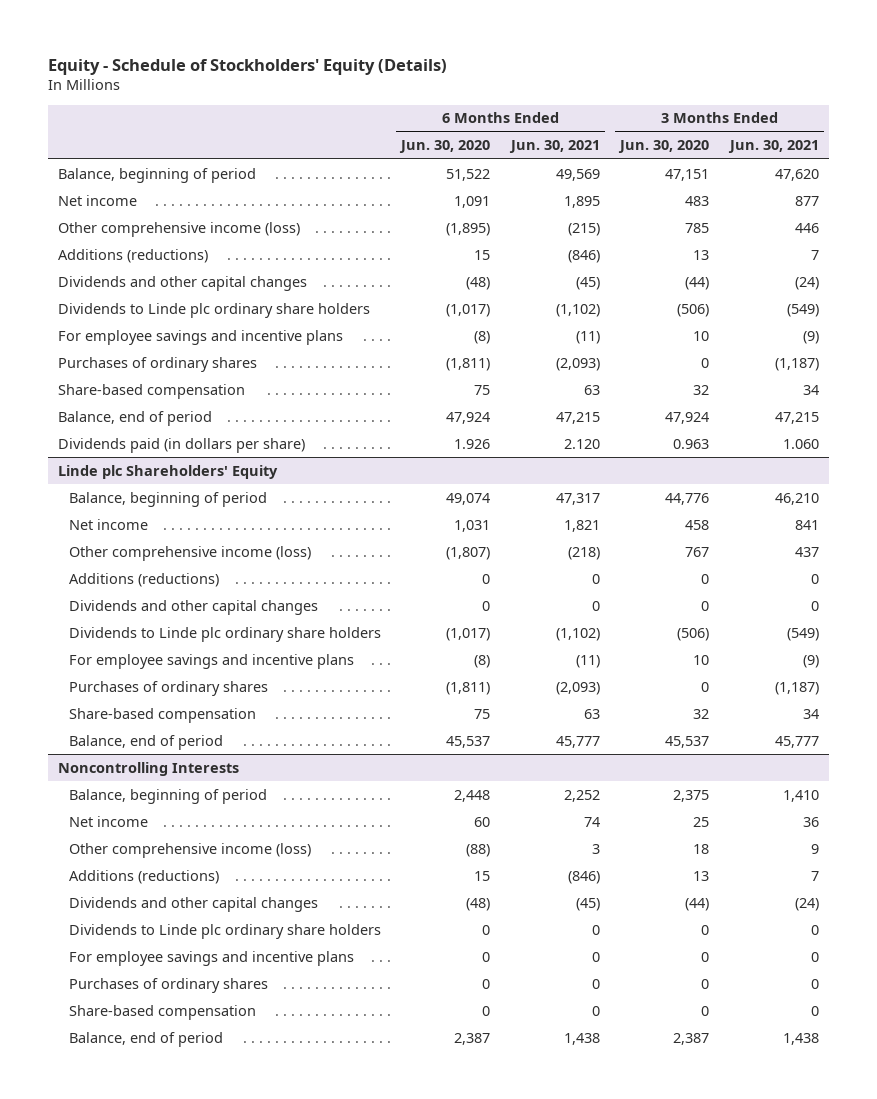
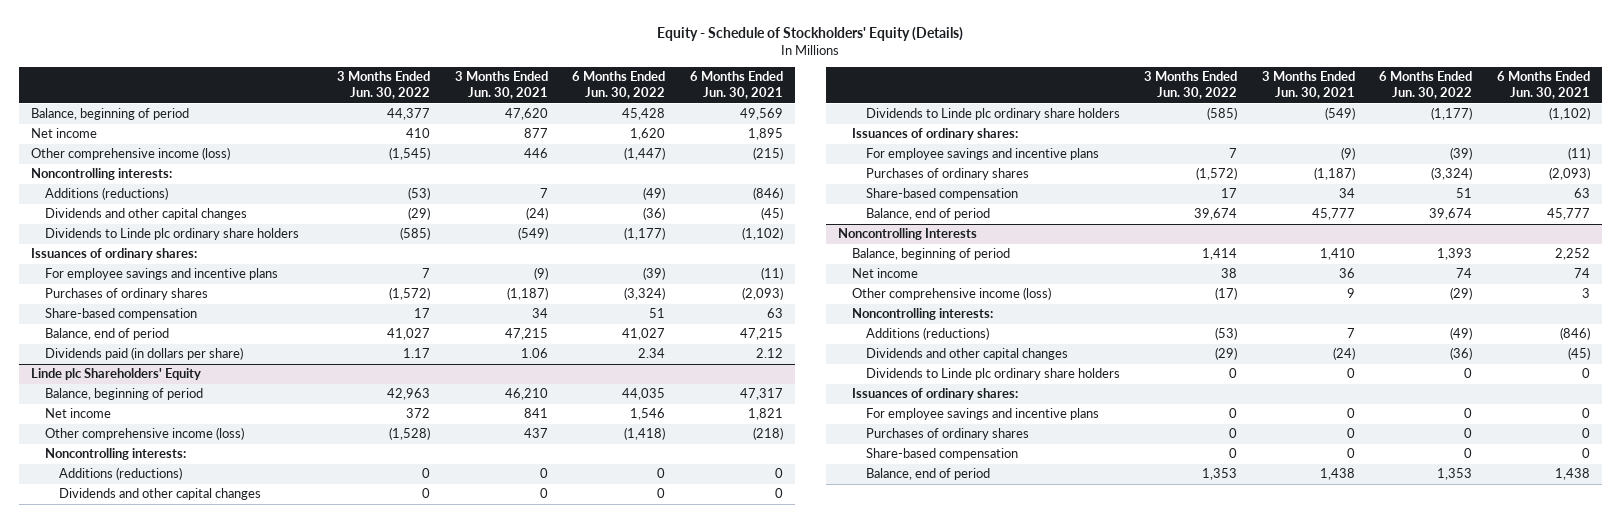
[399,140,491,154] Jun. 30, 2020 -> none
[618,140,710,154] Jun. 30, 2020 -> none
none -> [337,71,431,100] 3 Months Ended Jun. 30, 2022
none -> [572,71,666,100] 6 Months Ended Jun. 30, 2022
none -> [31,168,173,181] Noncontrolling interests:
none -> [31,248,198,261] Issuances of ordinary shares:
[563,438,600,449] 2.120 -> [755,348,783,359] 2.12
[783,438,820,449] 1.060 -> [520,348,548,359] 1.06
none -> [45,448,187,461] Noncontrolling interests:
none -> [851,128,1018,141] Issuances of ordinary shares:
none -> [851,308,993,321] Noncontrolling interests:
none -> [851,388,1018,401] Issuances of ordinary shares:

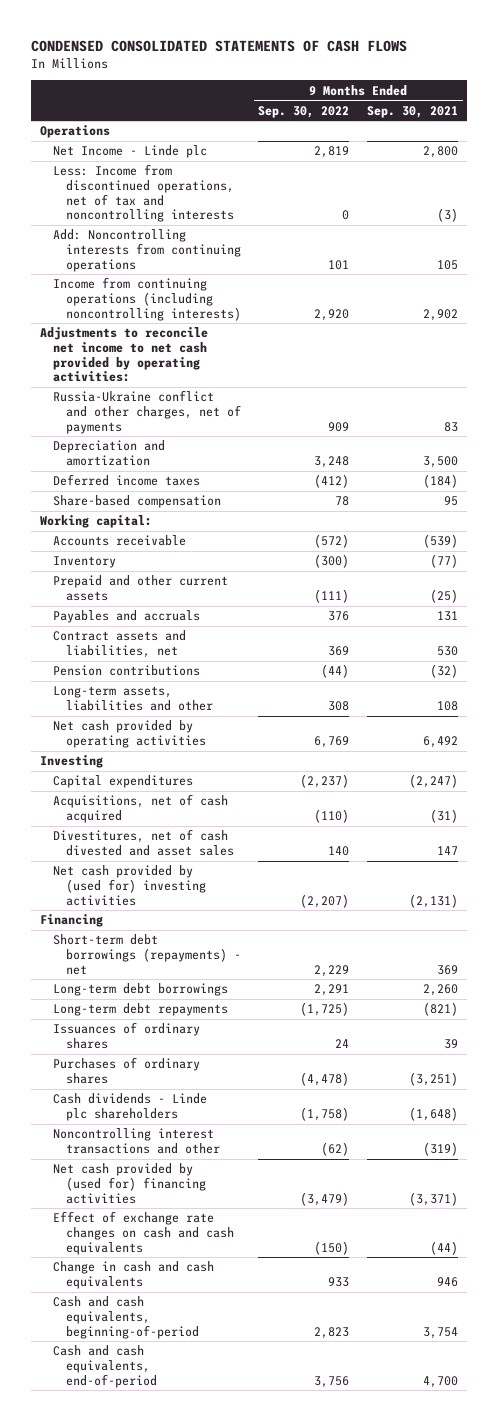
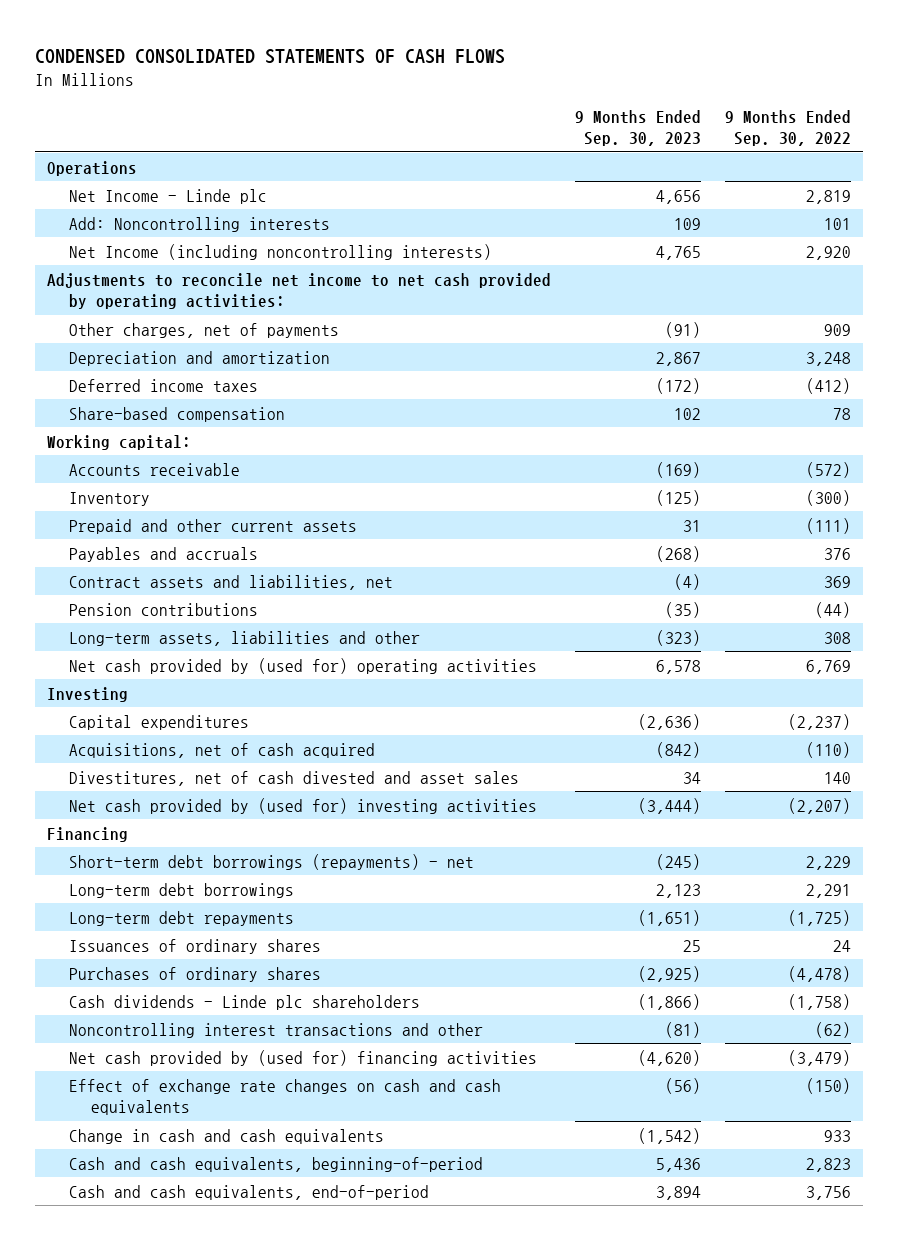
[367,105,459,118] Sep. 30, 2021 -> none
none -> [575,109,702,147] 9 Months Ended Sep. 30, 2023
[52,164,234,223] Less: Income from discontinued operations, net of tax and noncontrolling interests -> none
[52,229,241,272] Add: Noncontrolling interests from continuing operations -> [68,216,330,232] Add: Noncontrolling interests
[52,277,241,321] Income from continuing operations (including noncontrolling interests) -> [68,243,492,260] Net Income (including noncontrolling interests)
[52,390,241,434] Russia-Ukraine conflict and other charges, net of payments -> [68,322,339,338] Other charges, net of payments
[52,720,206,749] Net cash provided by operating activities -> [68,657,537,674] Net cash provided by (used for) operating activities

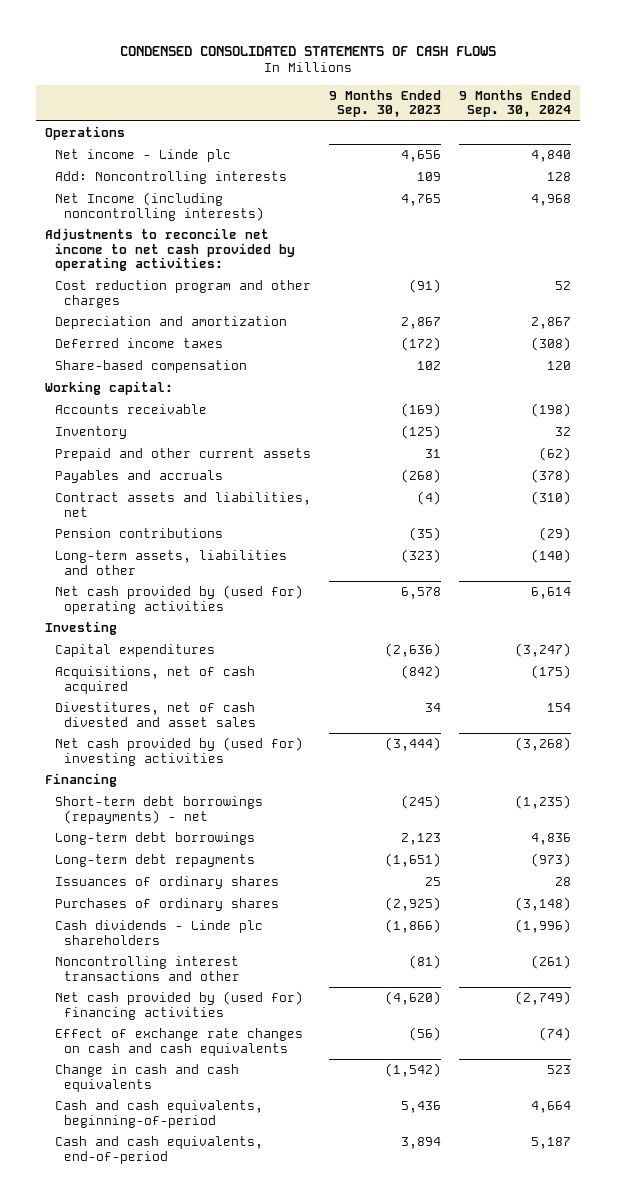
[725,109,852,147] 9 Months Ended Sep. 30, 2022 -> none
none -> [459,89,572,118] 9 Months Ended Sep. 30, 2024
[68,188,267,204] Net Income - Linde plc -> [54,149,231,163] Net income - Linde plc
[68,322,339,338] Other charges, net of payments -> [54,280,311,308] Cost reduction program and other charges

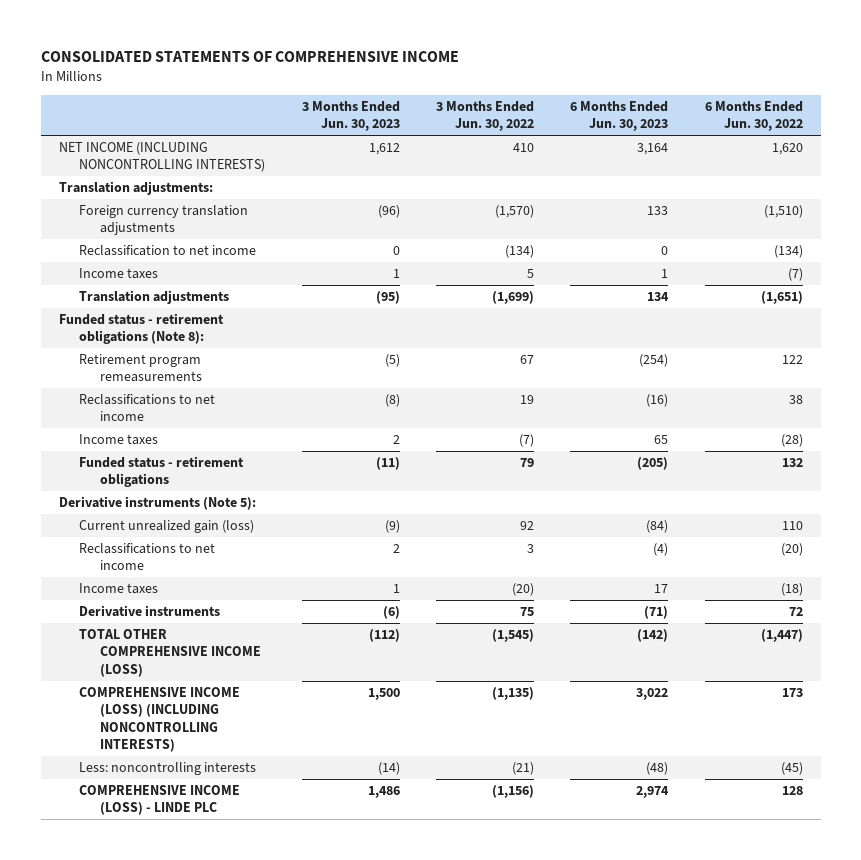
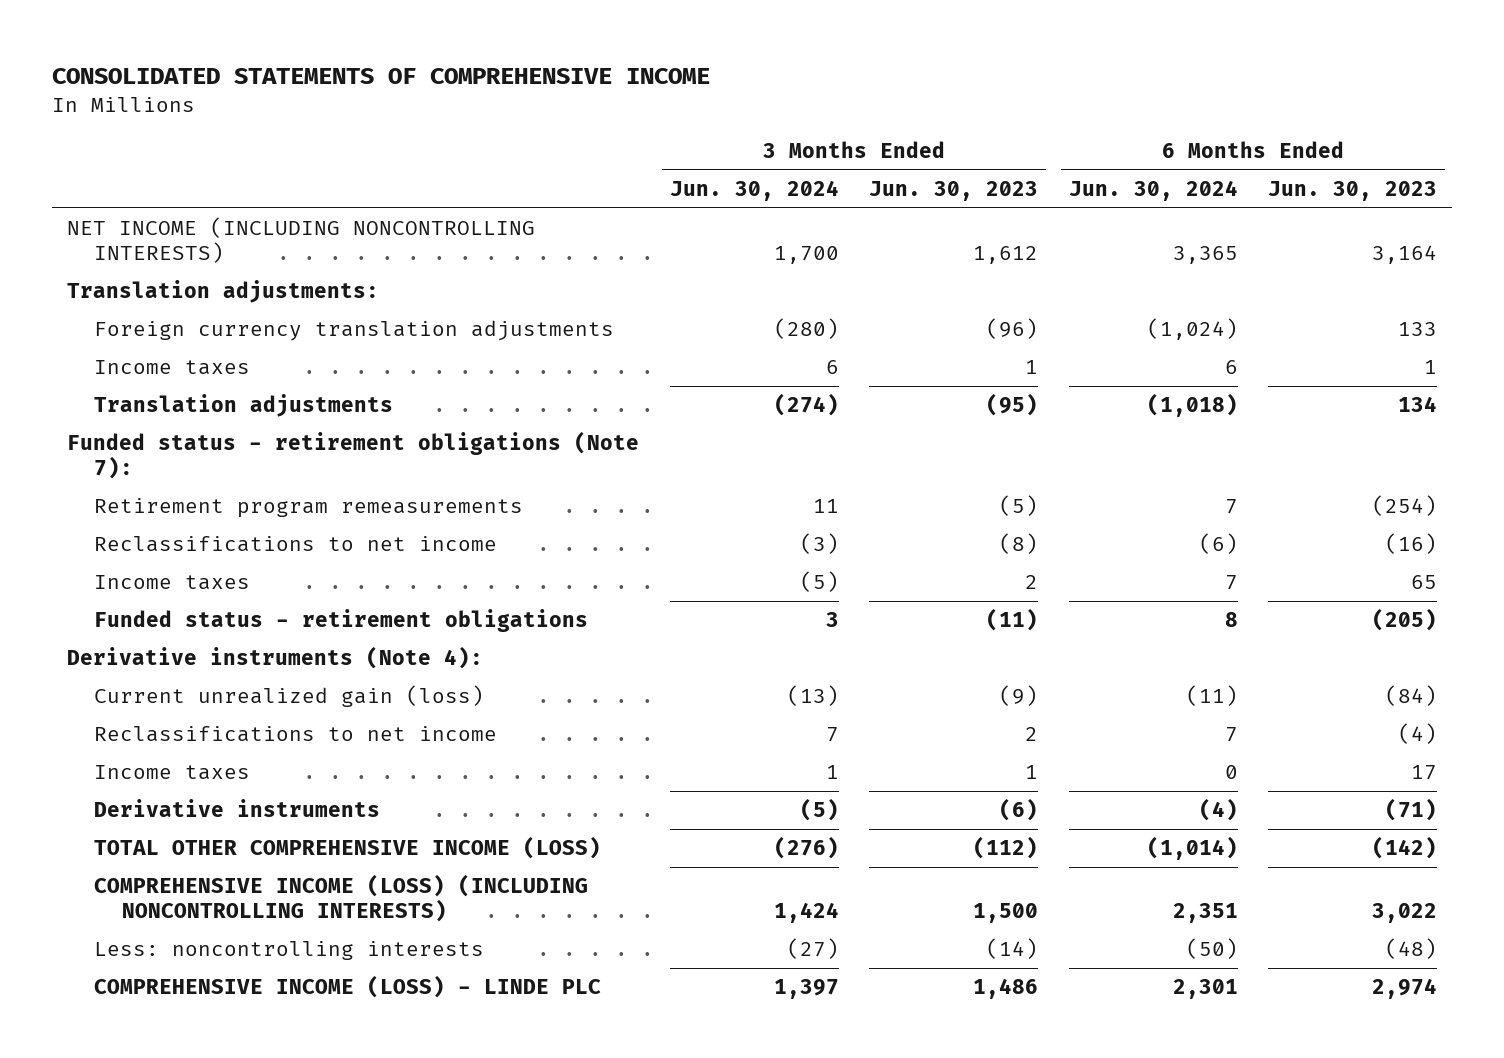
[435,100,534,131] 3 Months Ended Jun. 30, 2022 -> none
[704,100,803,131] 6 Months Ended Jun. 30, 2022 -> none
none -> [669,179,839,201] Jun. 30, 2024
none -> [1068,179,1238,201] Jun. 30, 2024
[79,245,257,257] Reclassification to net income -> none
[58,313,224,345] Funded status - retirement obligations (Note 8): -> [67,431,640,479] Funded status - retirement obligations (Note 7):
[58,496,256,511] Derivative instruments (Note 5): -> [67,646,484,670] Derivative instruments (Note 4):

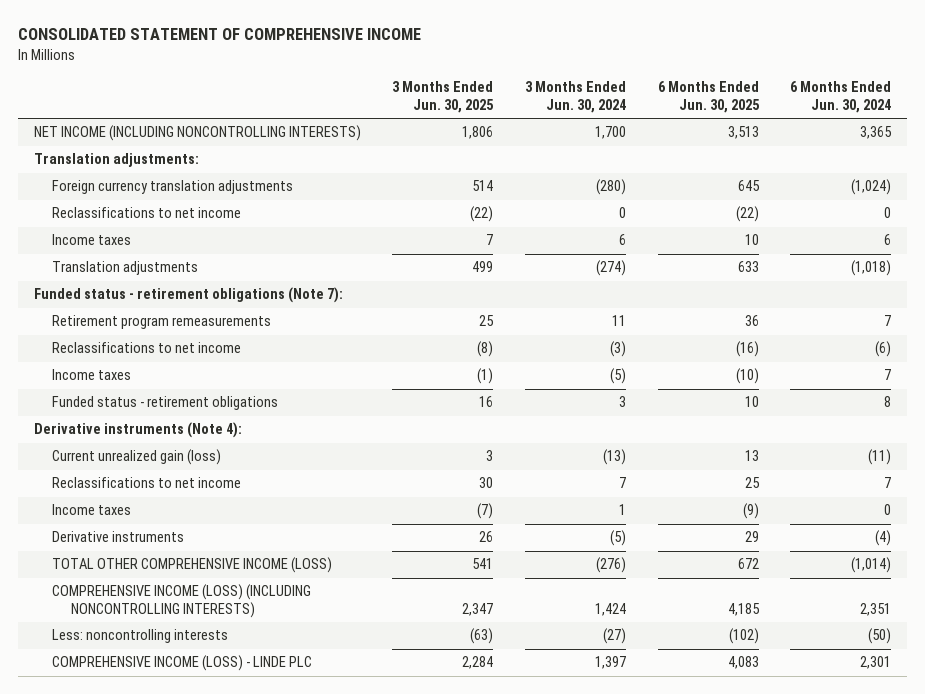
[52,67,711,84] CONSOLIDATED STATEMENTS OF COMPREHENSIVE INCOME -> [17,28,421,41] CONSOLIDATED STATEMENT OF COMPREHENSIVE INCOME
[869,180,1039,201] Jun. 30, 2023 -> none
[1267,180,1437,201] Jun. 30, 2023 -> none
none -> [392,81,495,113] 3 Months Ended Jun. 30, 2025
none -> [657,81,760,113] 6 Months Ended Jun. 30, 2025
none -> [52,207,242,219] Reclassifications to net income

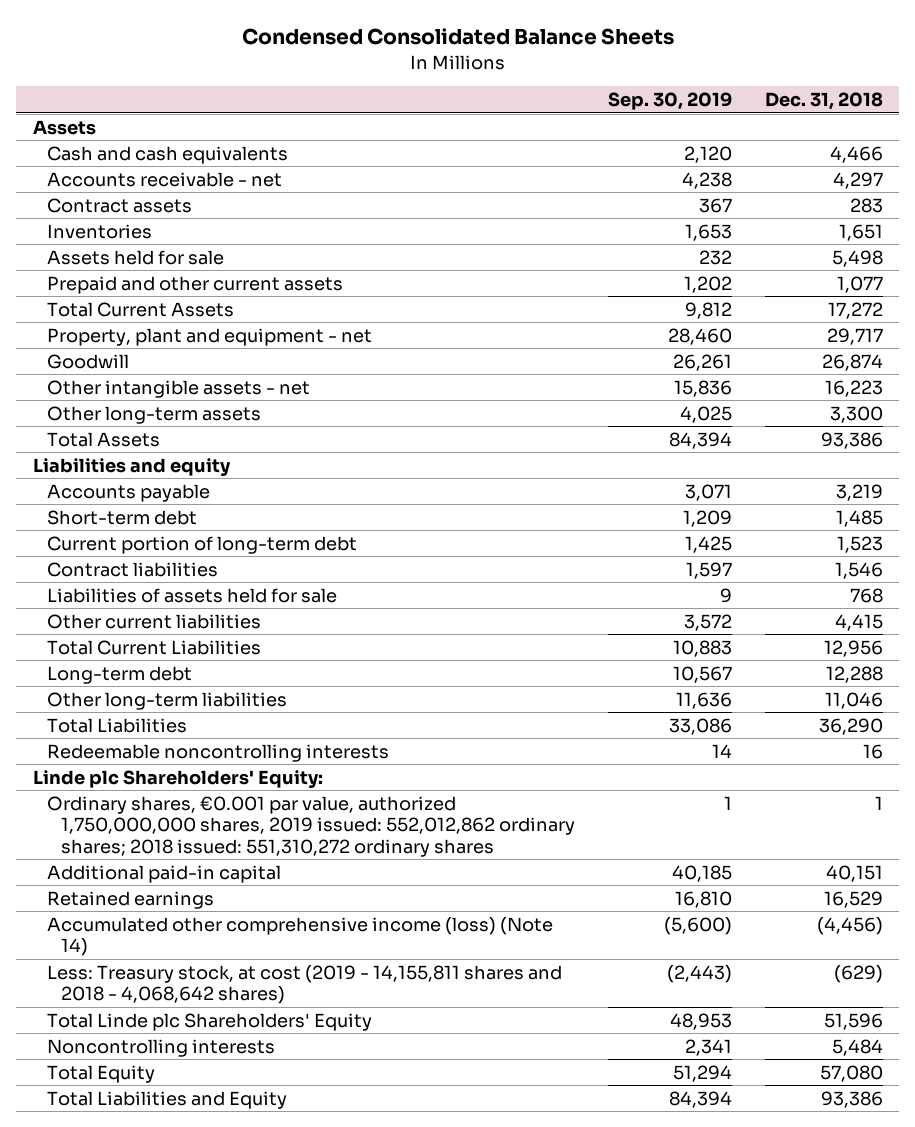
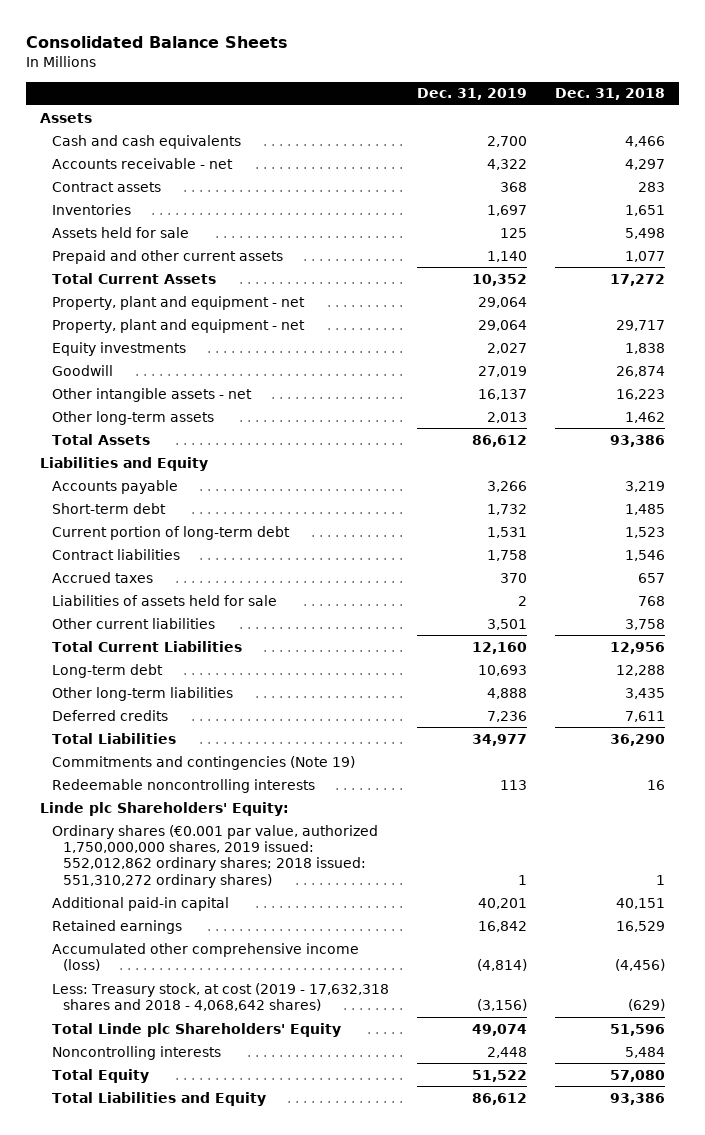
[241,28,674,46] Condensed Consolidated Balance Sheets -> [26,36,289,49] Consolidated Balance Sheets
[608,92,733,111] Sep. 30, 2019 -> none
none -> [416,88,527,101] Dec. 31, 2019
none -> [51,295,305,310] Property, plant and equipment - net
none -> [51,341,186,356] Equity investments
[829,405,883,423] 3,300 -> [624,411,665,423] 1,462
[32,457,231,476] Liabilities and equity -> [40,456,209,471] Liabilities and Equity
none -> [51,571,153,583] Accrued taxes
[834,613,883,631] 4,415 -> [624,618,665,630] 3,758
[824,691,883,709] 11,046 -> [624,687,665,699] 3,435
none -> [51,709,168,721] Deferred credits
none -> [51,755,355,770] Commitments and contingencies (Note 19)
[47,795,576,857] Ordinary shares, €0.001 par value, authorized 1,750,000,000 shares, 2019 issued: 552,012,862 ordinary shares; 2018 issued: 551,310,272 ordinary shares -> [51,824,378,888] Ordinary shares (€0.001 par value, authorized 1,750,000,000 shares, 2019 issued: 552,012,862 ordinary shares; 2018 issued: 551,310,272 ordinary shares)
[47,916,554,957] Accumulated other comprehensive income (loss) (Note 14) -> [51,942,359,972] Accumulated other comprehensive income (loss)
[47,964,563,1005] Less: Treasury stock, at cost (2019 - 14,155,811 shares and 2018 - 4,068,642 shares) -> [51,982,389,1012] Less: Treasury stock, at cost (2019 - 17,632,318 shares and 2018 - 4,068,642 shares)

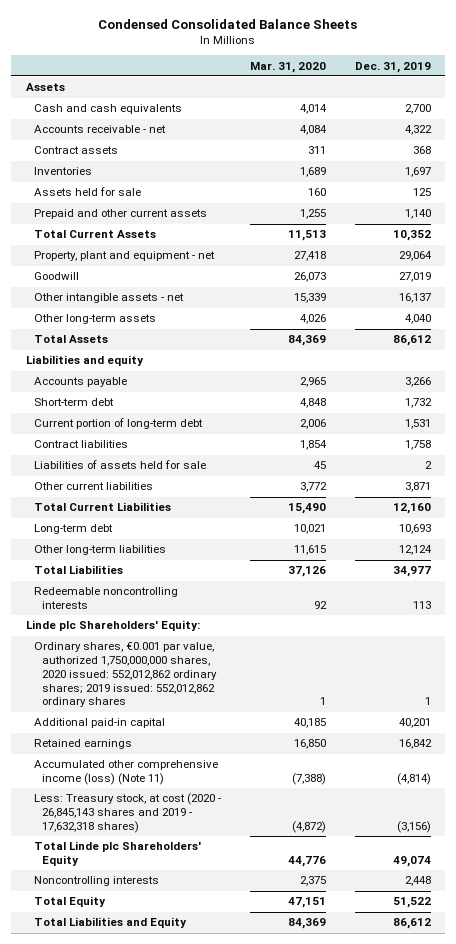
[26,36,289,49] Consolidated Balance Sheets -> [98,18,358,29] Condensed Consolidated Balance Sheets
[554,88,665,101] Dec. 31, 2018 -> none
none -> [249,61,326,73] Mar. 31, 2020
[51,318,305,333] Property, plant and equipment - net -> none
[51,341,186,356] Equity investments -> none
[486,411,527,423] 2,013 -> [404,314,431,325] 4,040
[40,456,209,471] Liabilities and Equity -> [25,355,144,367] Liabilities and equity
[51,571,153,583] Accrued taxes -> none
[486,618,527,630] 3,501 -> [404,482,431,493] 3,871
[51,709,168,721] Deferred credits -> none
[486,687,527,699] 4,888 -> [398,545,432,556] 12,124
[51,755,355,770] Commitments and contingencies (Note 19) -> none
[51,824,378,888] Ordinary shares (€0.001 par value, authorized 1,750,000,000 shares, 2019 issued: 552,012,862 ordinary shares; 2018 issued: 551,310,272 ordinary shares) -> [33,642,217,708] Ordinary shares, €0.001 par value, authorized 1,750,000,000 shares, 2020 issued: 552,012,862 ordinary shares; 2019 issued: 552,012,862 ordinary shares
[51,942,359,972] Accumulated other comprehensive income (loss) -> [33,760,218,786] Accumulated other comprehensive income (loss) (Note 11)
[51,982,389,1012] Less: Treasury stock, at cost (2019 - 17,632,318 shares and 2018 - 4,068,642 shares) -> [33,793,221,833] Less: Treasury stock, at cost (2020 - 26,845,143 shares and 2019 - 17,632,318 shares)

